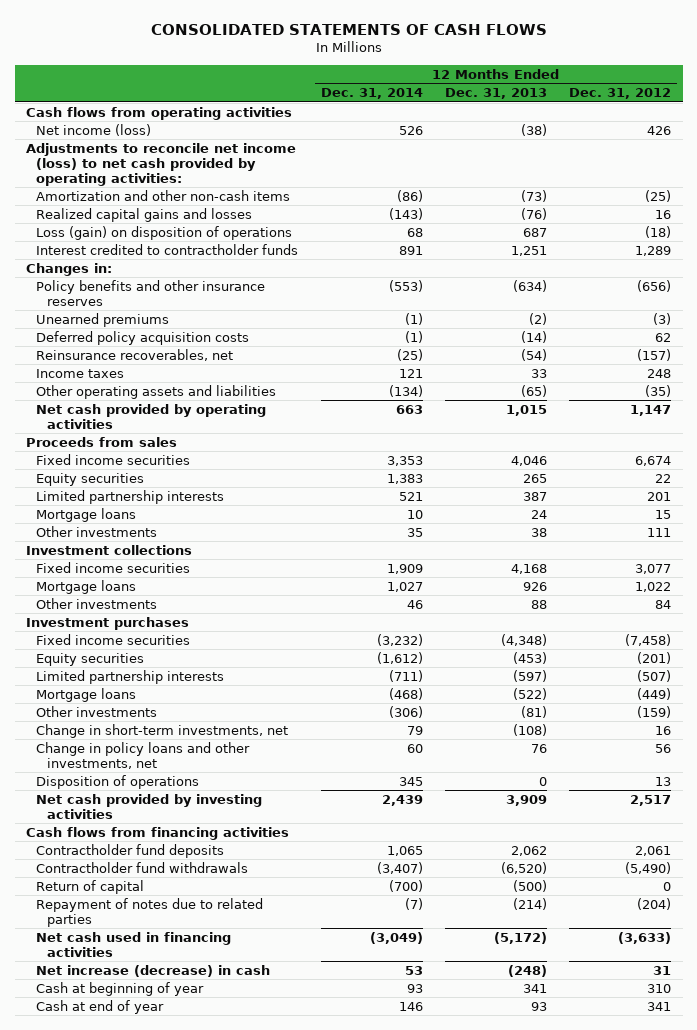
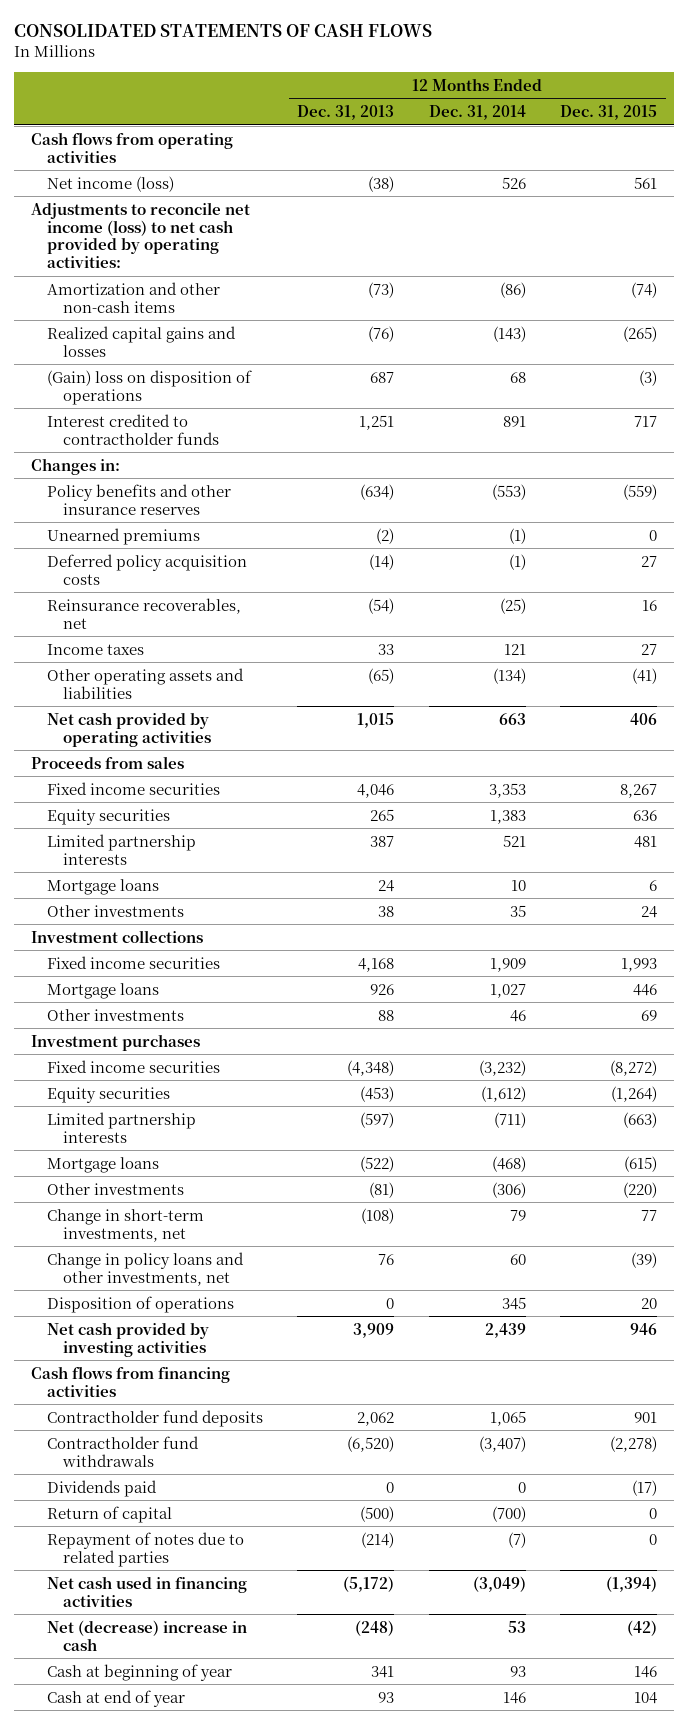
[569,88,672,100] Dec. 31, 2012 -> none
none -> [559,105,657,121] Dec. 31, 2015
[36,225,293,240] Loss (gain) on disposition of operations -> [46,369,252,405] (Gain) loss on disposition of operations
none -> [46,1479,157,1497] Dividends paid
[36,964,271,977] Net increase (decrease) in cash -> [46,1619,247,1651] Net (decrease) increase in cash

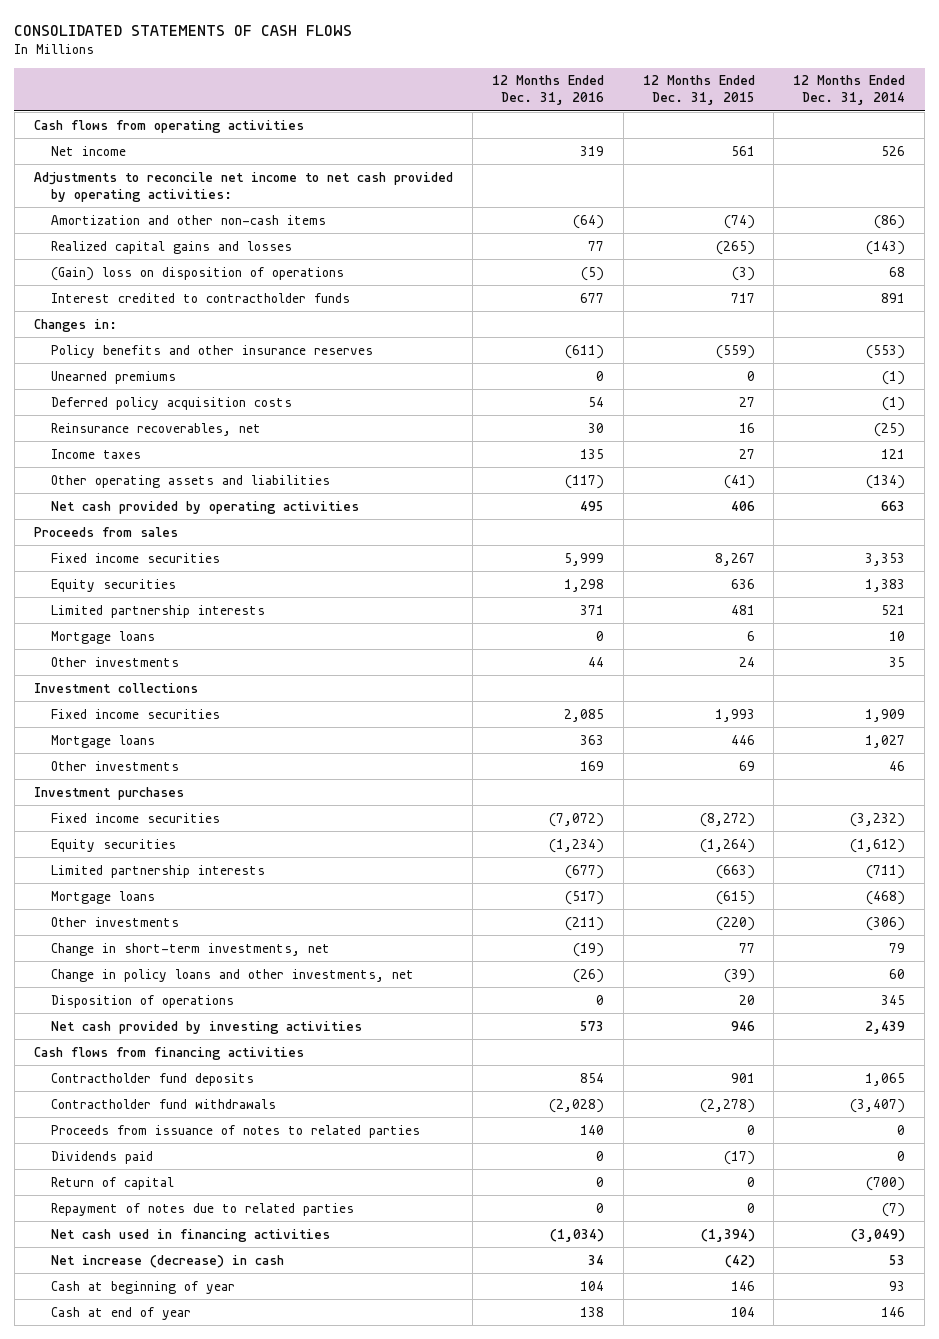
[297,105,395,121] Dec. 31, 2013 -> none
none -> [491,75,604,106] 12 Months Ended Dec. 31, 2016
[46,175,174,192] Net income (loss) -> [51,145,127,156] Net income
[30,201,250,269] Adjustments to reconcile net income (loss) to net cash provided by operating activities: -> [33,171,453,202] Adjustments to reconcile net income to net cash provided by operating activities:
none -> [51,1124,421,1138] Proceeds from issuance of notes to related parties
[46,1619,247,1651] Net (decrease) increase in cash -> [51,1254,285,1268] Net increase (decrease) in cash

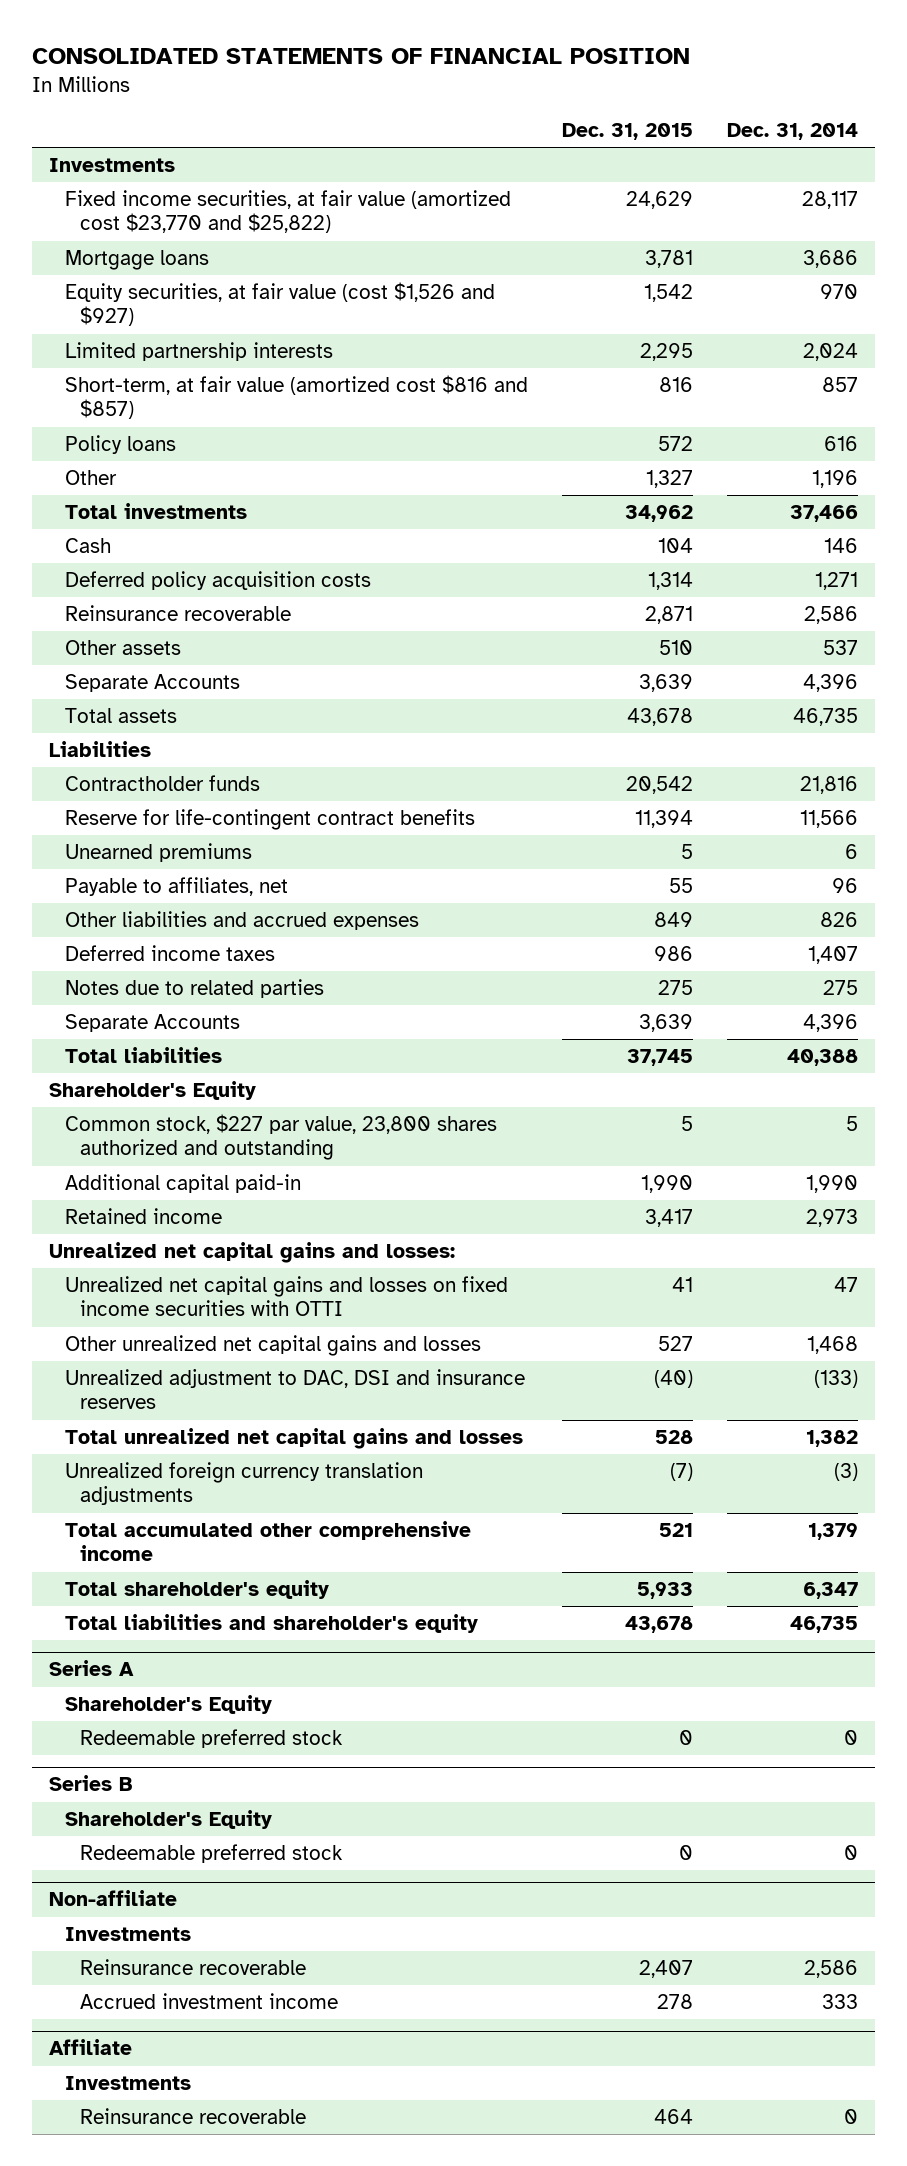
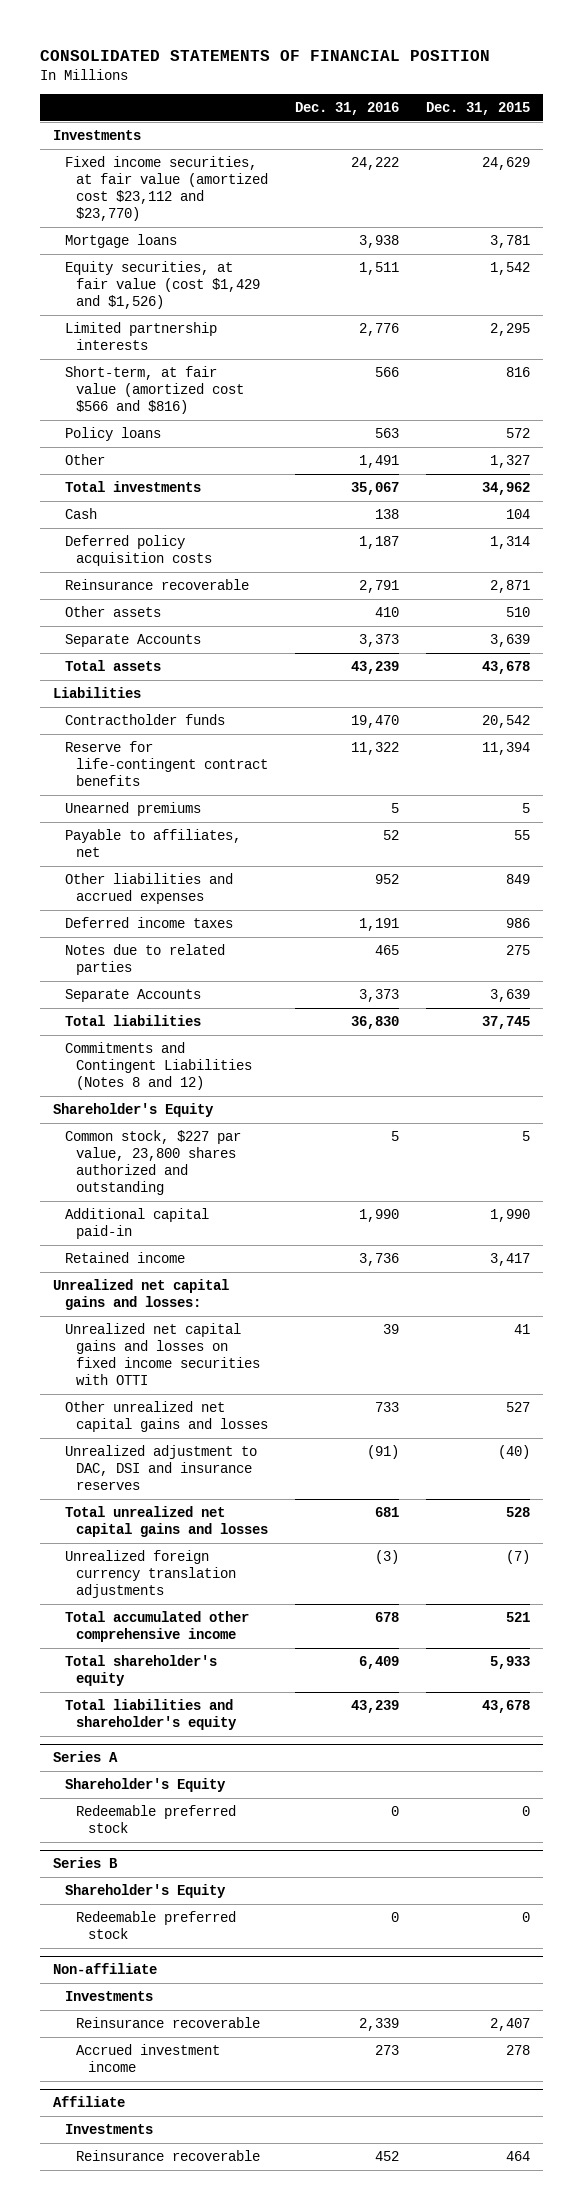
[726,123,858,141] Dec. 31, 2014 -> none
none -> [295,101,400,115] Dec. 31, 2016
[64,190,511,234] Fixed income securities, at fair value (amortized cost $23,770 and $25,822) -> [64,155,269,222] Fixed income securities, at fair value (amortized cost $23,112 and $23,770)
[64,282,495,327] Equity securities, at fair value (cost $1,526 and $927) -> [64,260,261,310] Equity securities, at fair value (cost $1,429 and $1,526)
[64,375,528,420] Short-term, at fair value (amortized cost $816 and $857) -> [64,365,245,415] Short-term, at fair value (amortized cost $566 and $816)
none -> [64,1041,253,1091] Commitments and Contingent Liabilities (Notes 8 and 12)

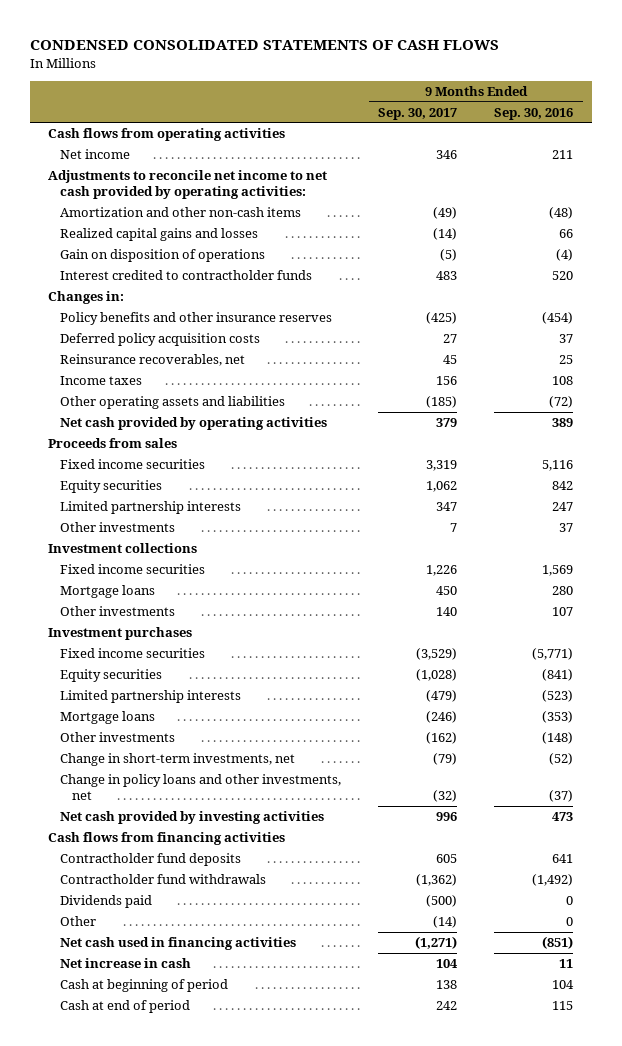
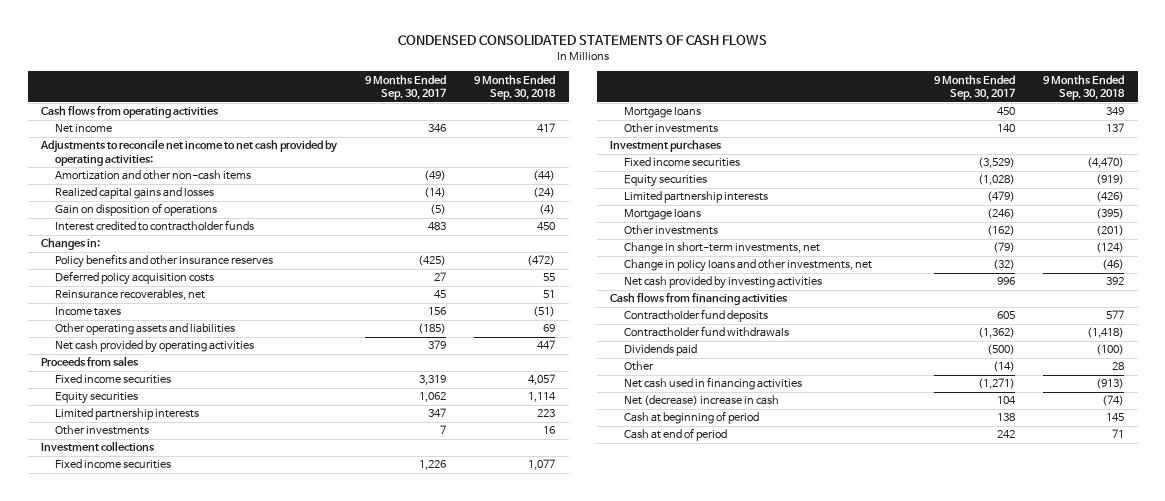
[494,107,574,120] Sep. 30, 2016 -> none
none -> [473,74,556,101] 9 Months Ended Sep. 30, 2018
[60,958,192,969] Net increase in cash -> [623,395,779,407] Net (decrease) increase in cash

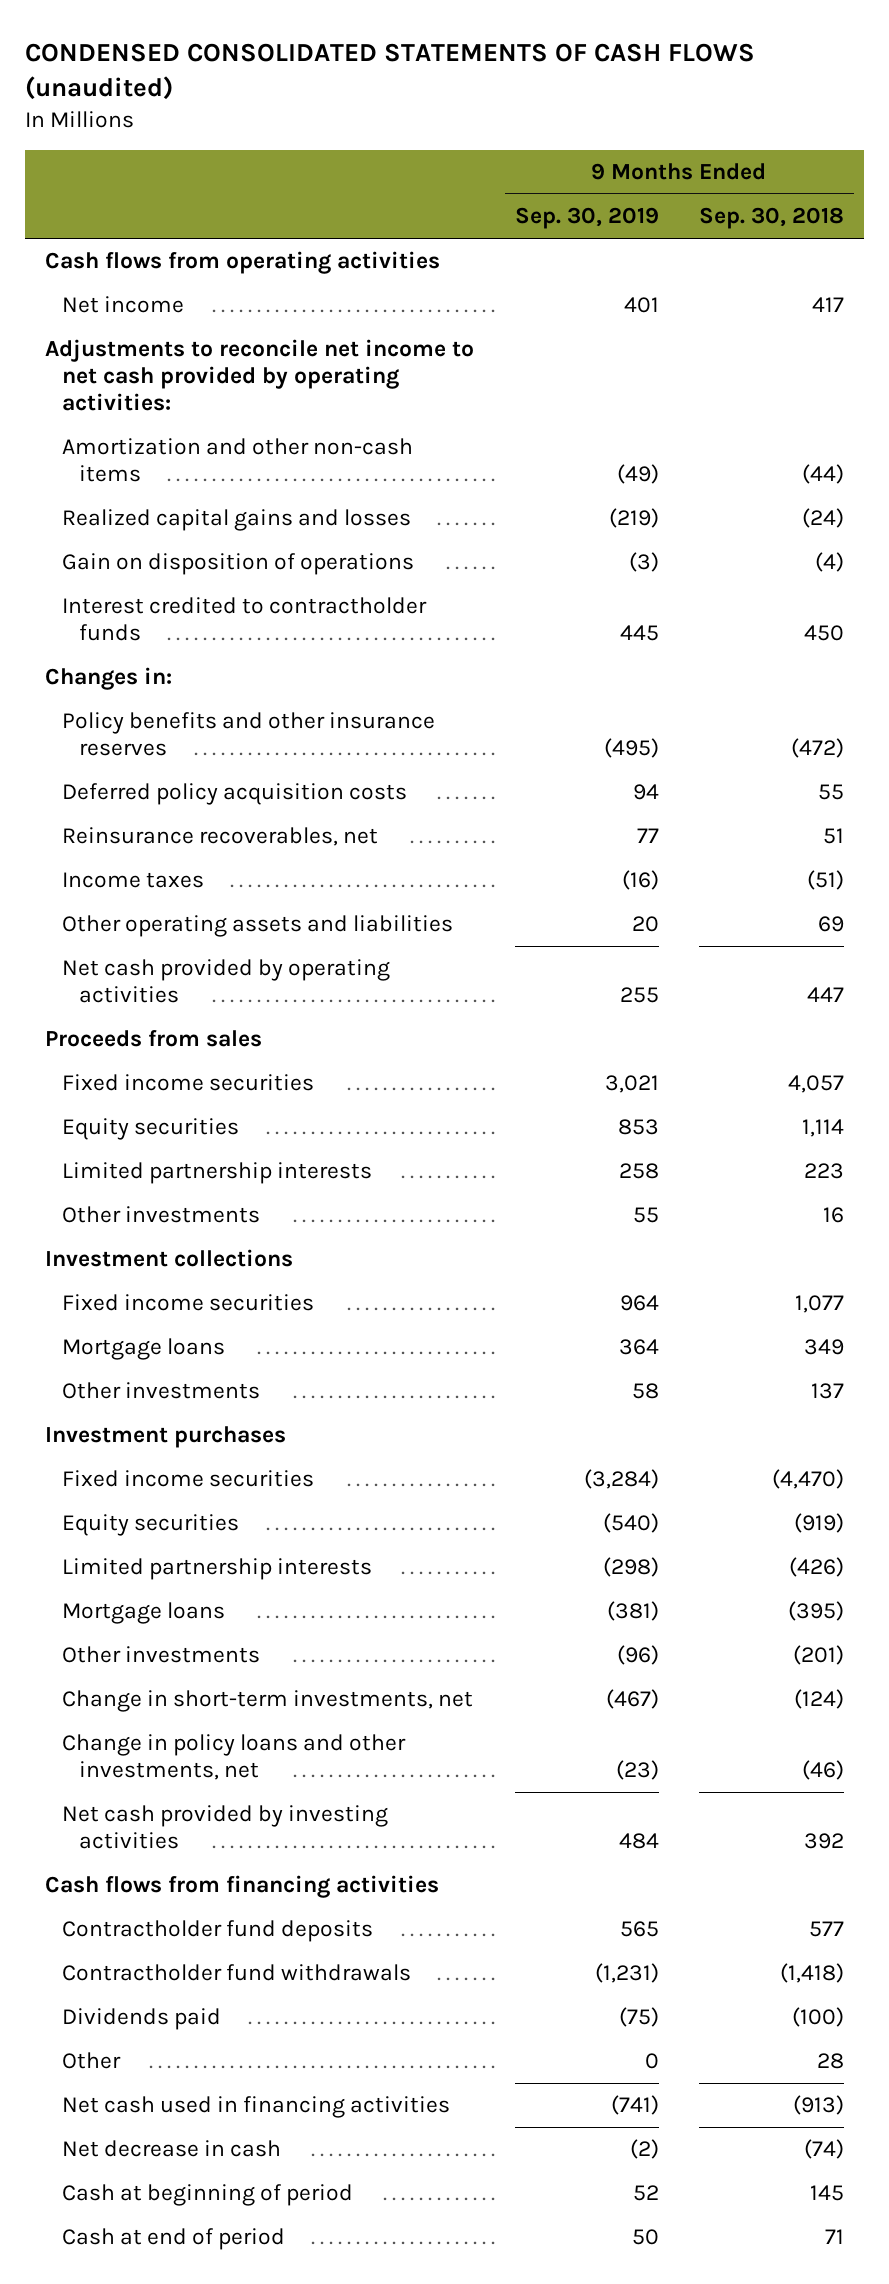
[397,35,767,47] CONDENSED CONSOLIDATED STATEMENTS OF CASH FLOWS -> [25,42,756,101] CONDENSED CONSOLIDATED STATEMENTS OF CASH FLOWS (unaudited)
[365,74,447,101] 9 Months Ended Sep. 30, 2017 -> none
none -> [514,207,659,230] Sep. 30, 2019
[623,395,779,407] Net (decrease) increase in cash -> [62,2140,282,2158] Net decrease in cash

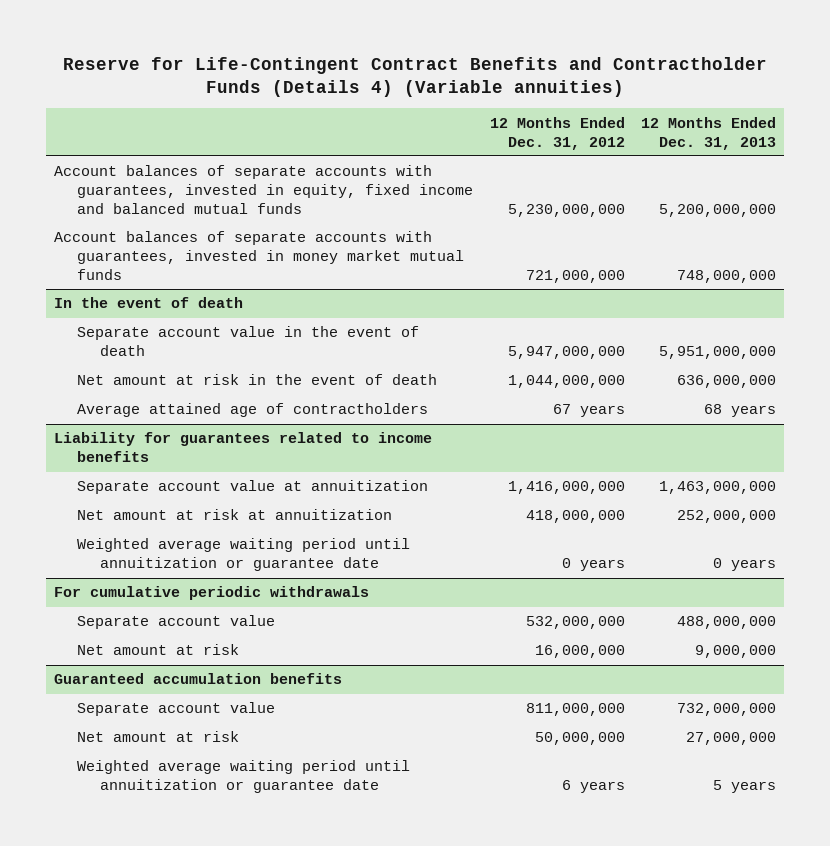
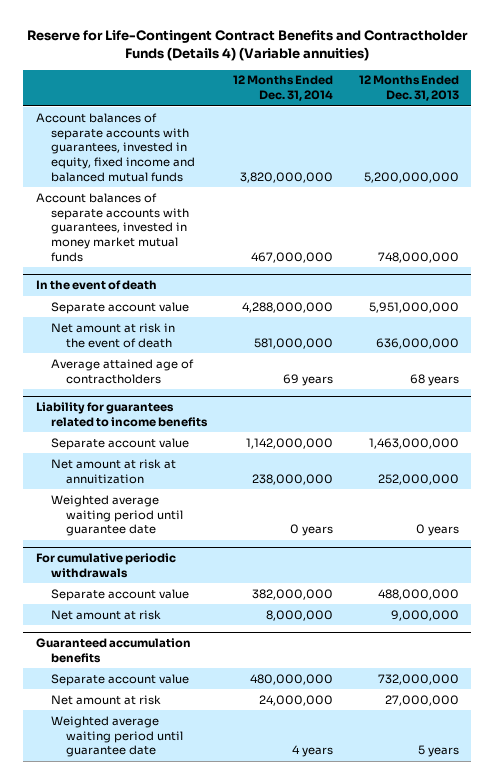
[489,116,625,150] 12 Months Ended Dec. 31, 2012 -> none
none -> [232,75,333,102] 12 Months Ended Dec. 31, 2014
[76,326,419,357] Separate account value in the event of death -> [51,301,190,314] Separate account value
[76,480,428,495] Separate account value at annuitization -> [51,437,190,450] Separate account value
[76,538,410,572] Weighted average waiting period until annuitization or guarantee date -> [51,494,184,537] Weighted average waiting period until guarantee date
[76,760,410,794] Weighted average waiting period until annuitization or guarantee date -> [51,715,184,758] Weighted average waiting period until guarantee date

